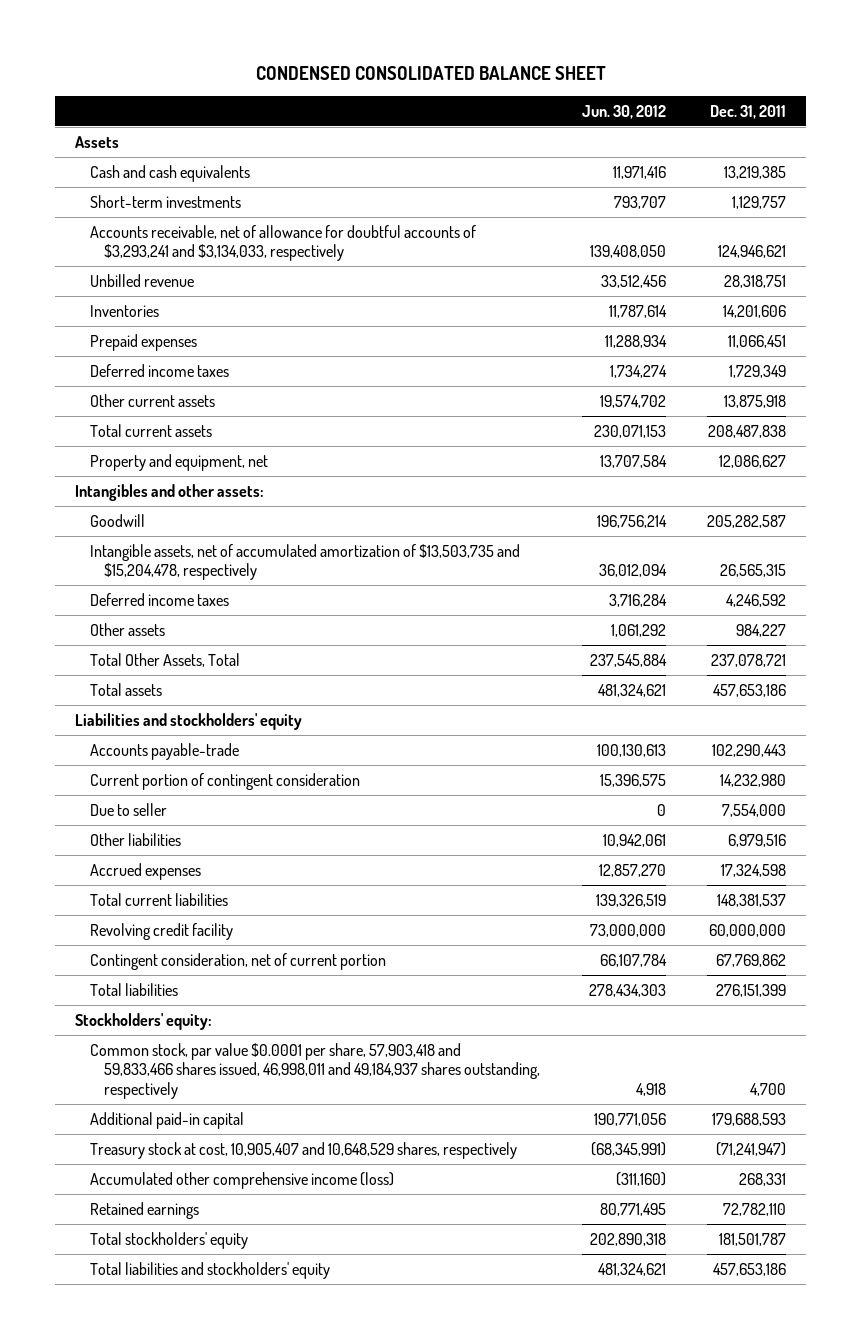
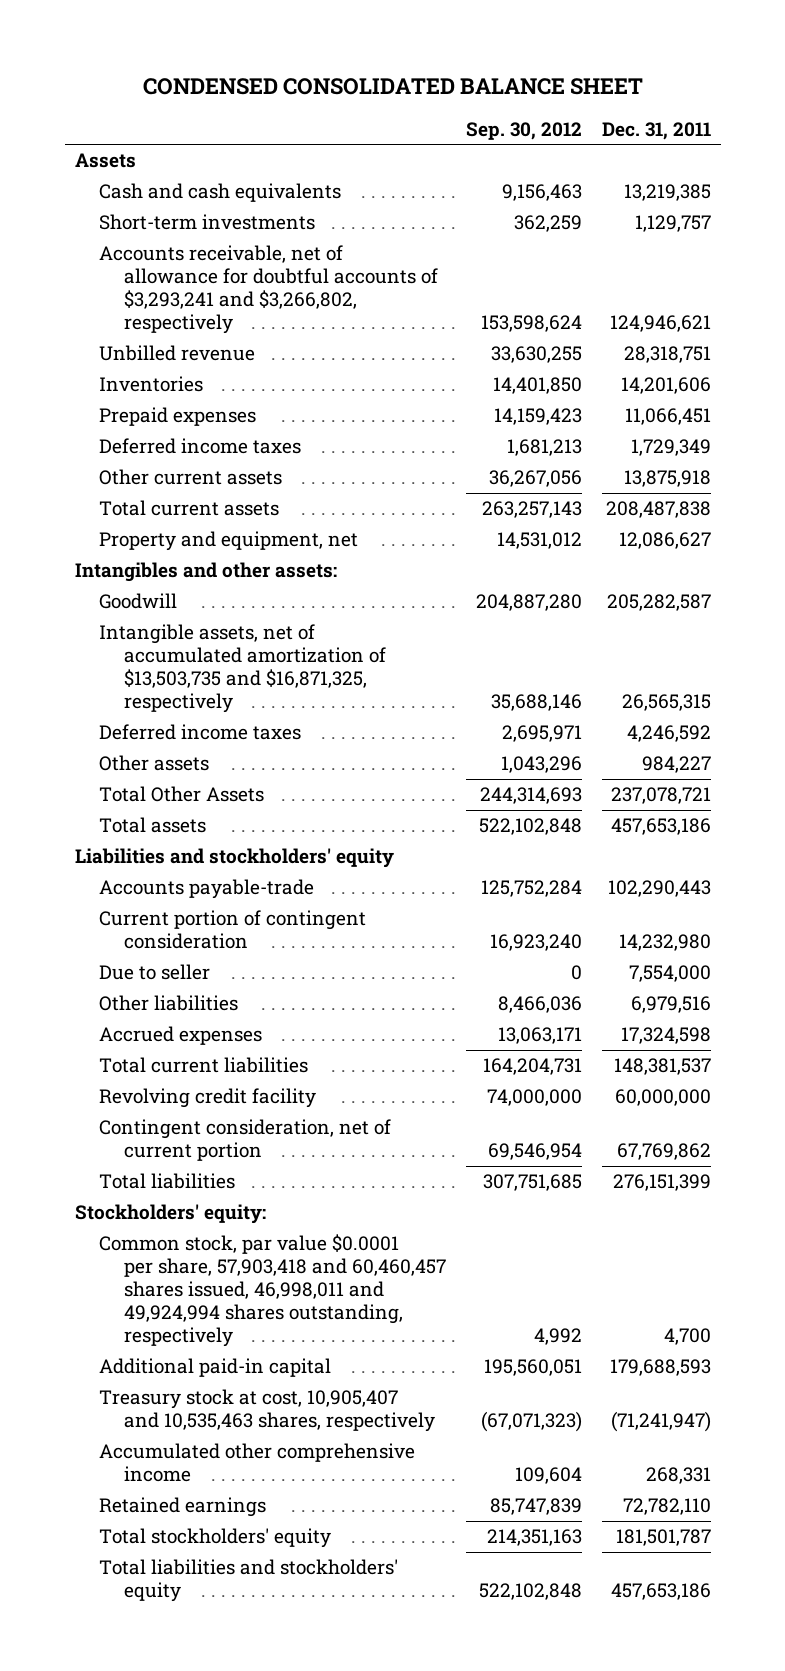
[581,104,666,119] Jun. 30, 2012 -> none
none -> [465,122,582,141] Sep. 30, 2012
[89,224,476,262] Accounts receivable, net of allowance for doubtful accounts of $3,293,241 and $3,134,033, respectively -> [99,245,438,335] Accounts receivable, net of allowance for doubtful accounts of $3,293,241 and $3,266,802, respectively
[89,543,520,581] Intangible assets, net of accumulated amortization of $13,503,735 and $15,204,478, respectively -> [99,624,386,714] Intangible assets, net of accumulated amortization of $13,503,735 and $16,871,325, respectively
[89,652,240,667] Total Other Assets, Total -> [99,786,265,803] Total Other Assets
[89,1042,541,1099] Common stock, par value $0.0001 per share, 57,903,418 and 59,833,466 shares issued, 46,998,011 and 49,184,937 shares outstanding, respectively -> [99,1234,446,1348] Common stock, par value $0.0001 per share, 57,903,418 and 60,460,457 shares issued, 46,998,011 and 49,924,994 shares outstanding, respectively
[89,1141,517,1159] Treasury stock at cost, 10,905,407 and 10,648,529 shares, respectively -> [99,1389,435,1433] Treasury stock at cost, 10,905,407 and 10,535,463 shares, respectively
[89,1171,394,1189] Accumulated other comprehensive income (loss) -> [99,1443,416,1483] Accumulated other comprehensive income

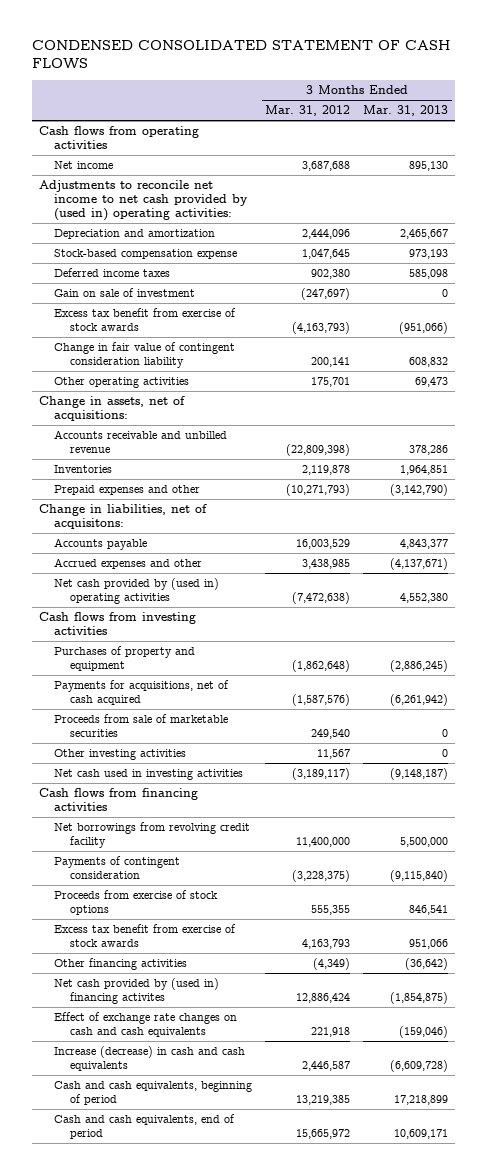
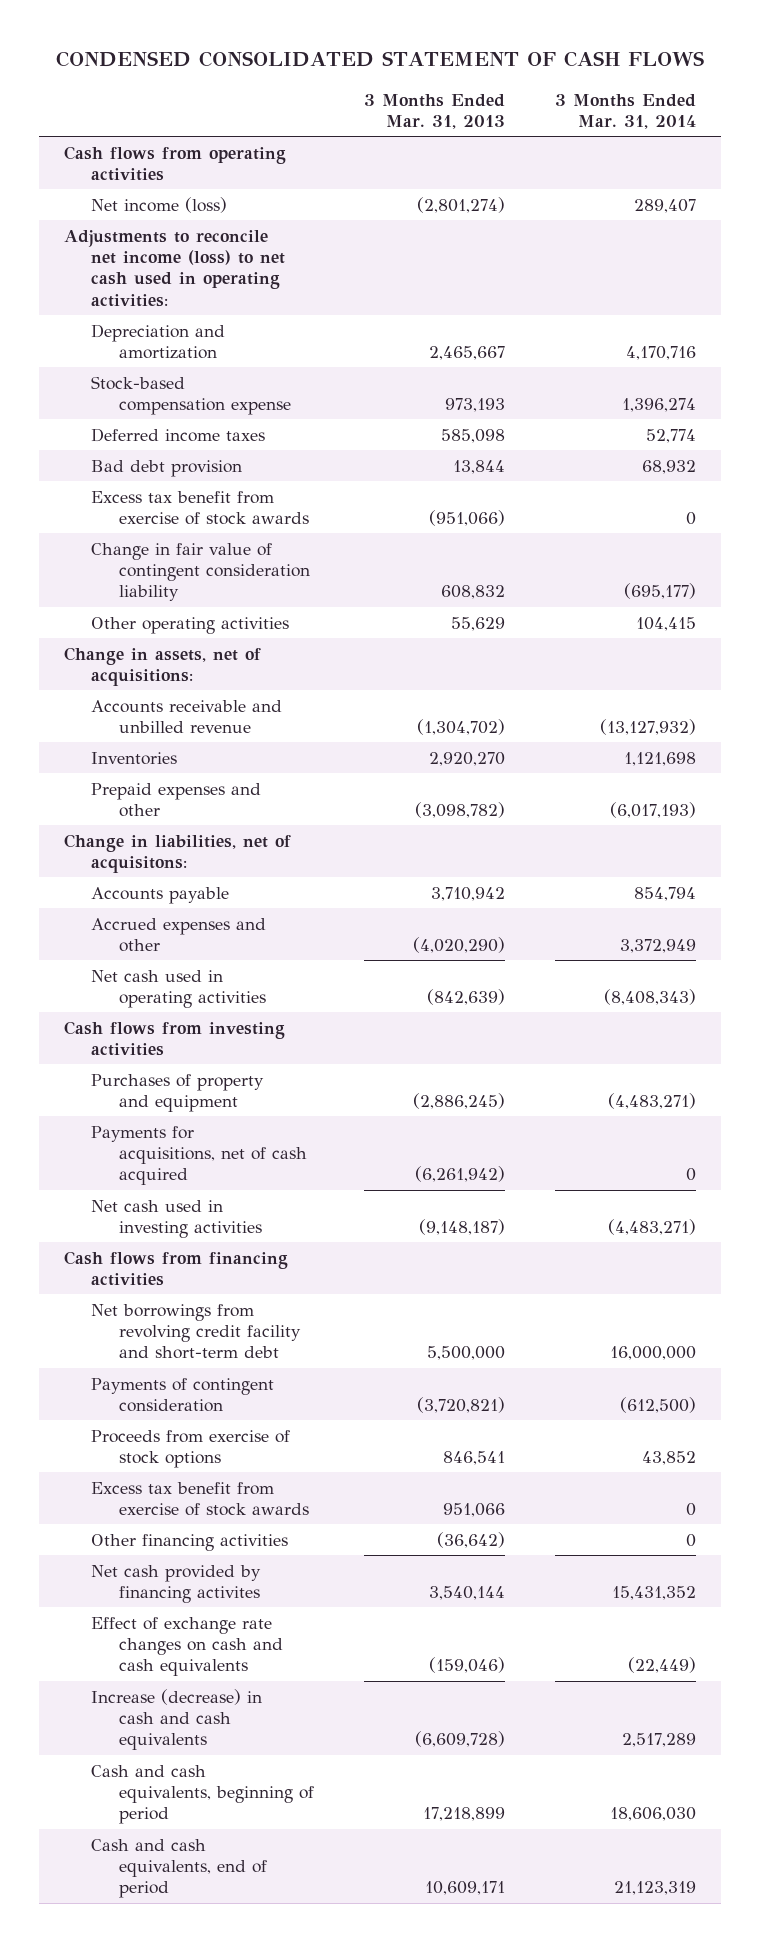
[265,105,351,117] Mar. 31, 2012 -> none
none -> [555,93,697,130] 3 Months Ended Mar. 31, 2014
[54,161,114,170] Net income -> [91,196,228,213] Net income (loss)
[409,161,449,172] 895,130 -> [417,196,506,213] (2,801,274)
[38,180,249,222] Adjustments to reconcile net income to net cash provided by (used in) operating activities: -> [63,229,286,307] Adjustments to reconcile net income (loss) to net cash used in operating activities:
[54,288,196,298] Gain on sale of investment -> none
none -> [91,459,243,477] Bad debt provision
[415,377,449,388] 69,473 -> [451,616,506,631] 55,629
[409,445,449,456] 378,286 -> [417,718,506,735] (1,304,702)
[400,465,449,476] 1,964,851 -> [429,751,506,766] 2,920,270
[390,484,449,497] (3,142,790) -> [415,801,506,818] (3,098,782)
[400,539,449,550] 4,843,377 -> [431,886,506,901] 3,710,942
[390,558,449,571] (4,137,671) -> [413,936,506,953] (4,020,290)
[54,578,220,605] Net cash provided by (used in) operating activities -> [91,969,266,1008] Net cash used in operating activities
[400,593,449,604] 4,552,380 -> [427,988,506,1005] (842,639)
[54,714,229,738] Proceeds from sale of marketable securities -> none
[54,749,187,761] Other investing activities -> none
[54,822,251,849] Net borrowings from revolving credit facility -> [91,1303,301,1360] Net borrowings from revolving credit facility and short-term debt
[390,870,449,883] (9,115,840) -> [417,1396,506,1413] (3,720,821)
[54,978,220,1005] Net cash provided by (used in) financing activites -> [91,1564,262,1603] Net cash provided by financing activites
[390,992,449,1005] (1,854,875) -> [429,1585,506,1600] 3,540,144

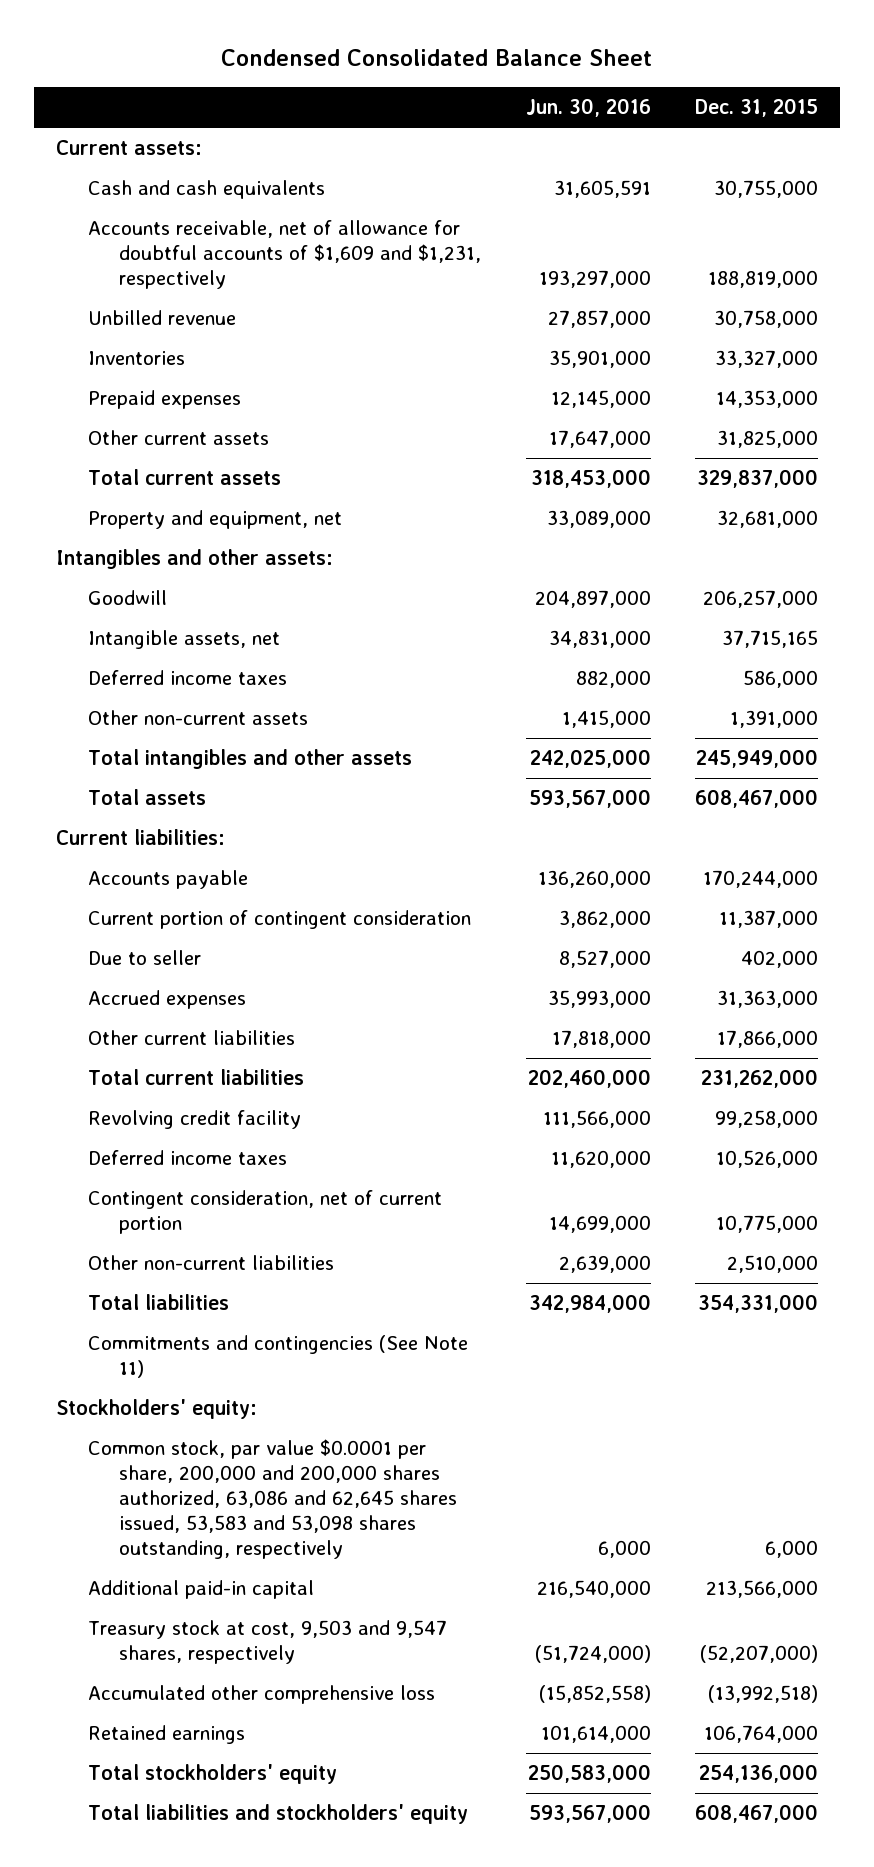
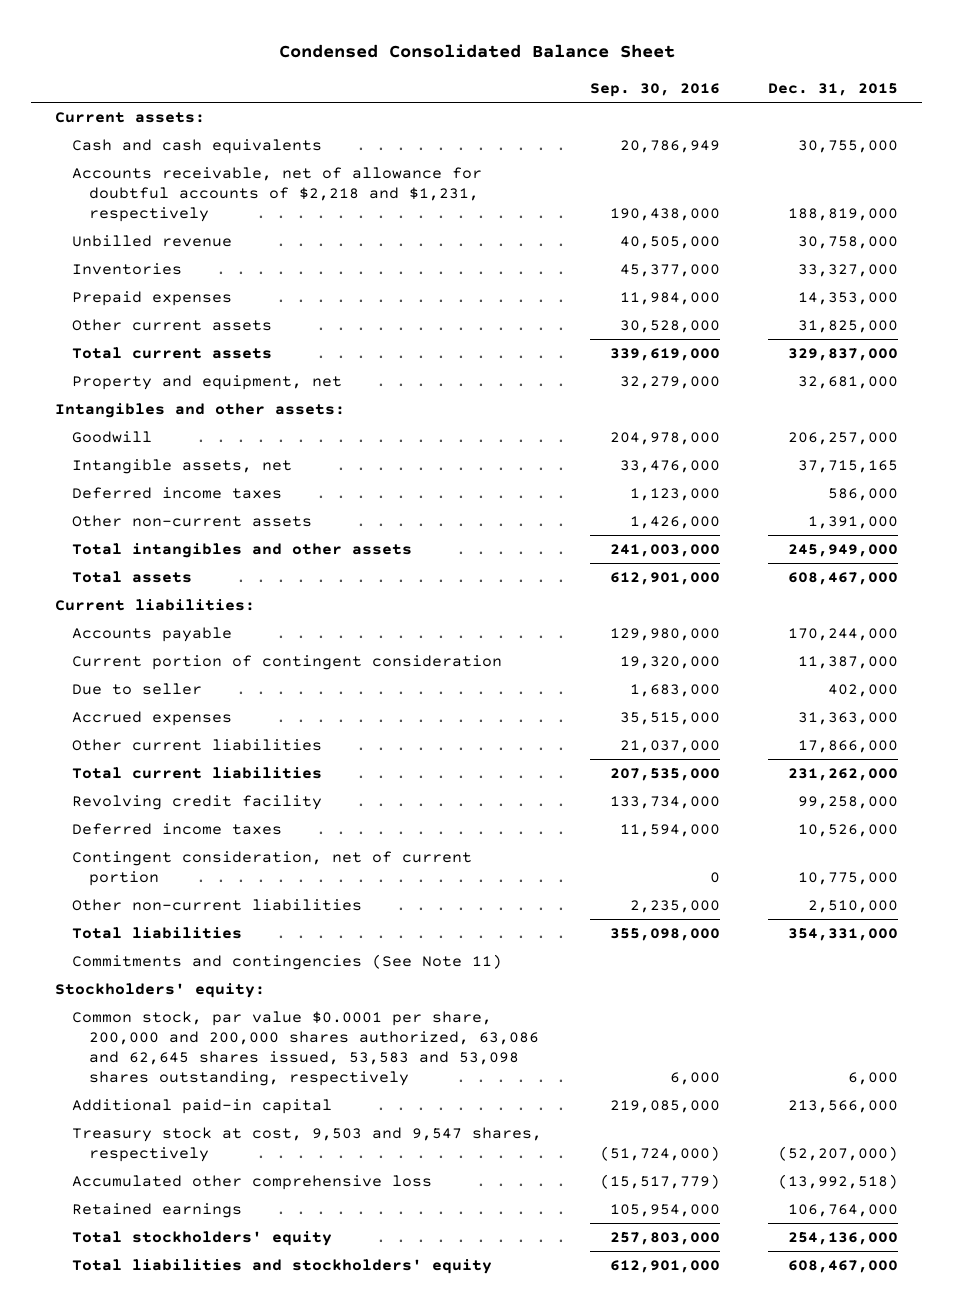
[525,98,651,118] Jun. 30, 2016 -> none
none -> [590,82,721,97] Sep. 30, 2016
[87,220,481,290] Accounts receivable, net of allowance for doubtful accounts of $1,609 and $1,231, respectively -> [72,167,483,222] Accounts receivable, net of allowance for doubtful accounts of $2,218 and $1,231, respectively

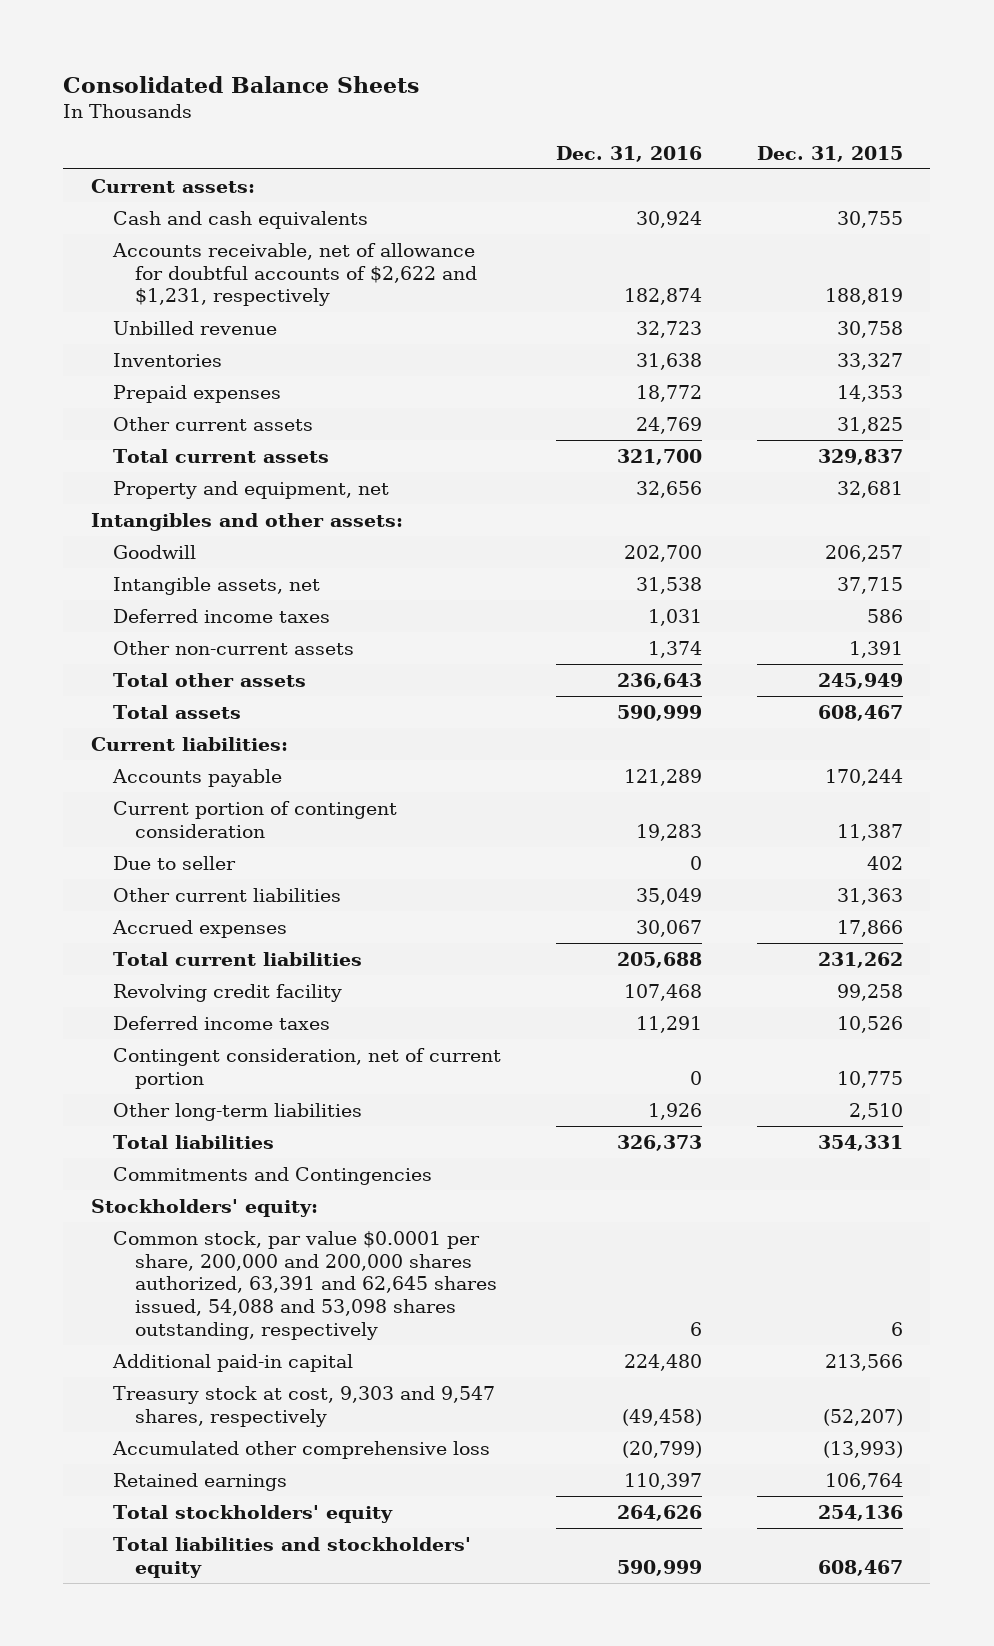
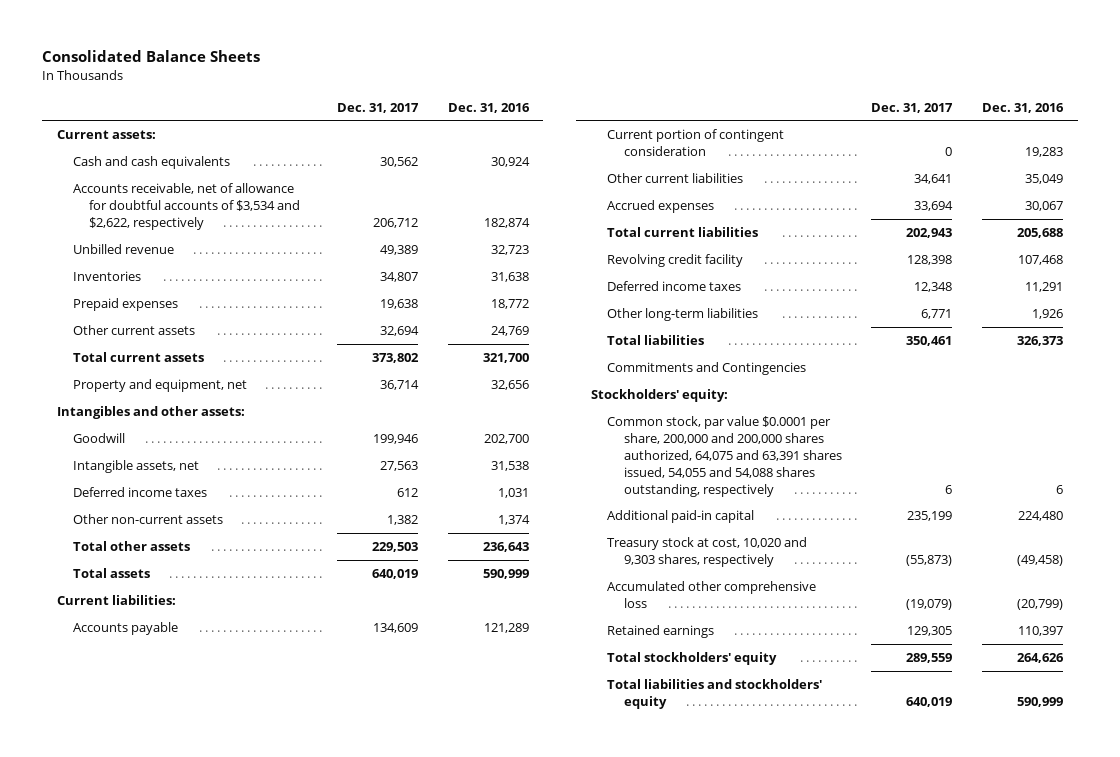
[756,145,903,162] Dec. 31, 2015 -> none
none -> [336,102,419,113] Dec. 31, 2017
[112,242,478,307] Accounts receivable, net of allowance for doubtful accounts of $2,622 and $1,231, respectively -> [73,183,301,230] Accounts receivable, net of allowance for doubtful accounts of $3,534 and $2,622, respectively
[113,855,237,870] Due to seller -> none
[113,1047,502,1089] Contingent consideration, net of current portion -> none
[113,1230,498,1340] Common stock, par value $0.0001 per share, 200,000 and 200,000 shares authorized, 63,391 and 62,645 shares issued, 54,088 and 53,098 shares outstanding, respectively -> [607,416,842,497] Common stock, par value $0.0001 per share, 200,000 and 200,000 shares authorized, 64,075 and 63,391 shares issued, 54,055 and 54,088 shares outstanding, respectively
[113,1385,496,1427] Treasury stock at cost, 9,303 and 9,547 shares, respectively -> [607,537,808,567] Treasury stock at cost, 10,020 and 9,303 shares, respectively

